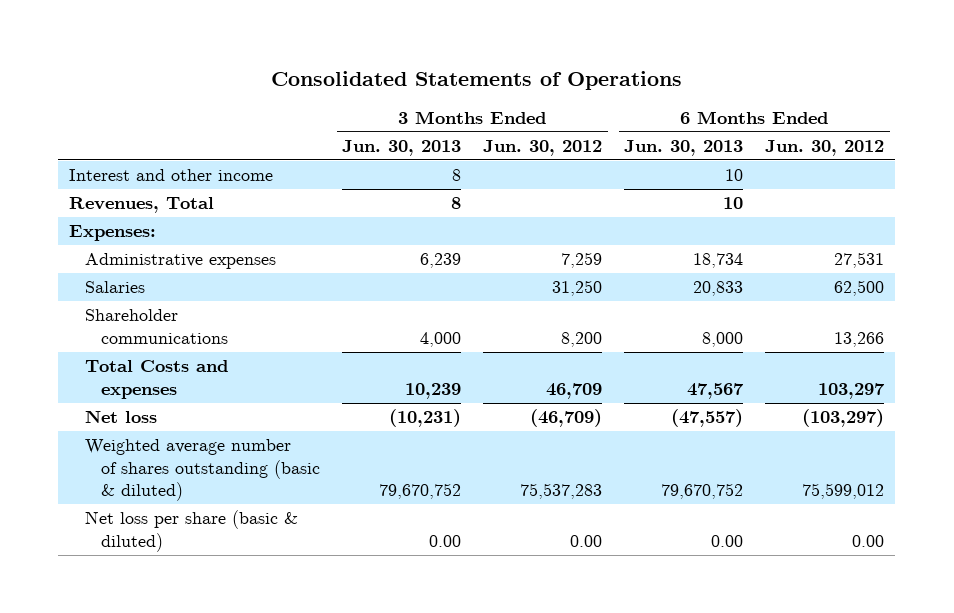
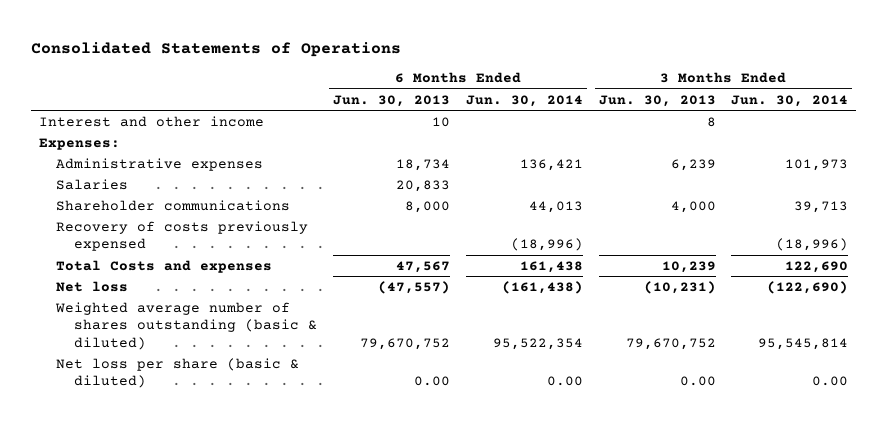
[483,139,603,156] Jun. 30, 2012 -> none
[765,139,885,156] Jun. 30, 2012 -> none
none -> [465,94,583,107] Jun. 30, 2014
none -> [731,94,849,107] Jun. 30, 2014
[69,197,215,214] Revenues, Total -> none
none -> [56,220,309,252] Recovery of costs previously expensed

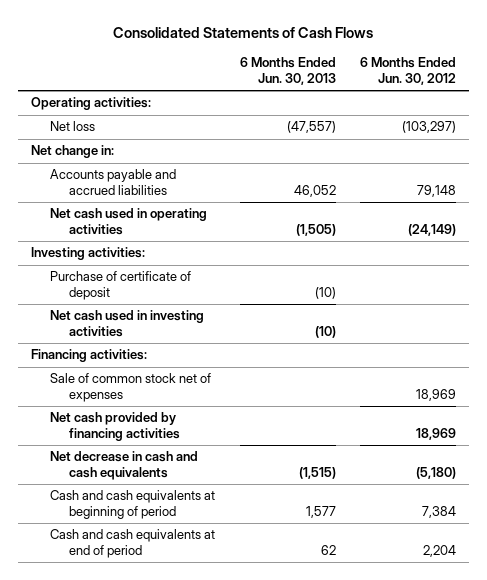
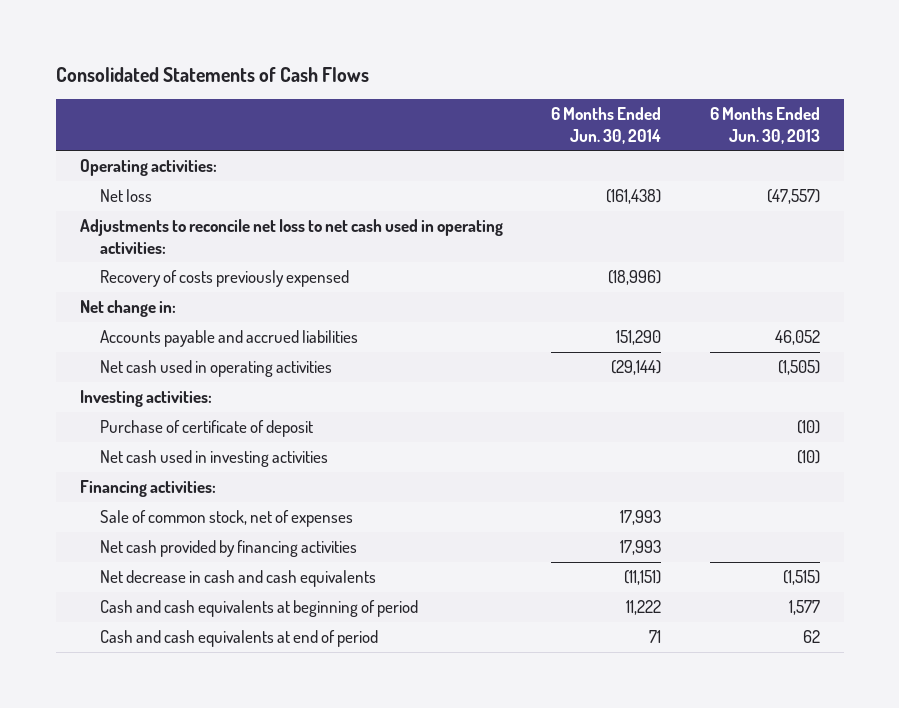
[360,57,457,86] 6 Months Ended Jun. 30, 2012 -> none
none -> [551,107,662,144] 6 Months Ended Jun. 30, 2014
none -> [79,219,503,254] Adjustments to reconcile net loss to net cash used in operating activities:
none -> [100,270,350,288] Recovery of costs previously expensed
[49,373,211,403] Sale of common stock net of expenses -> [100,510,354,528] Sale of common stock, net of expenses

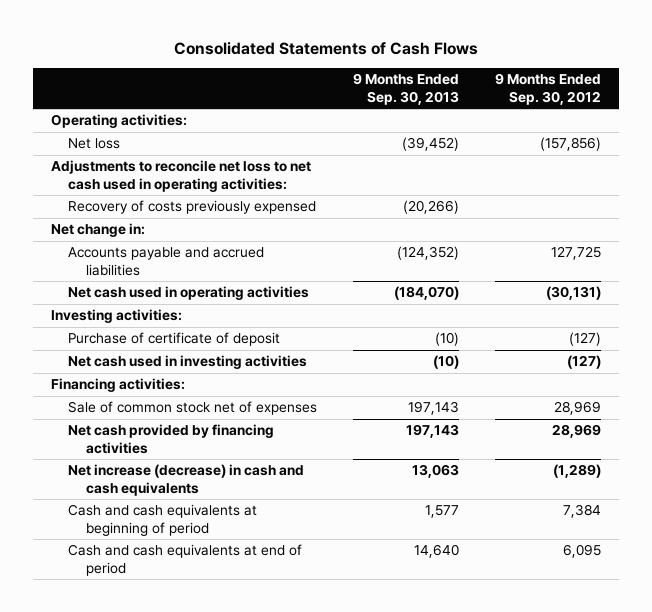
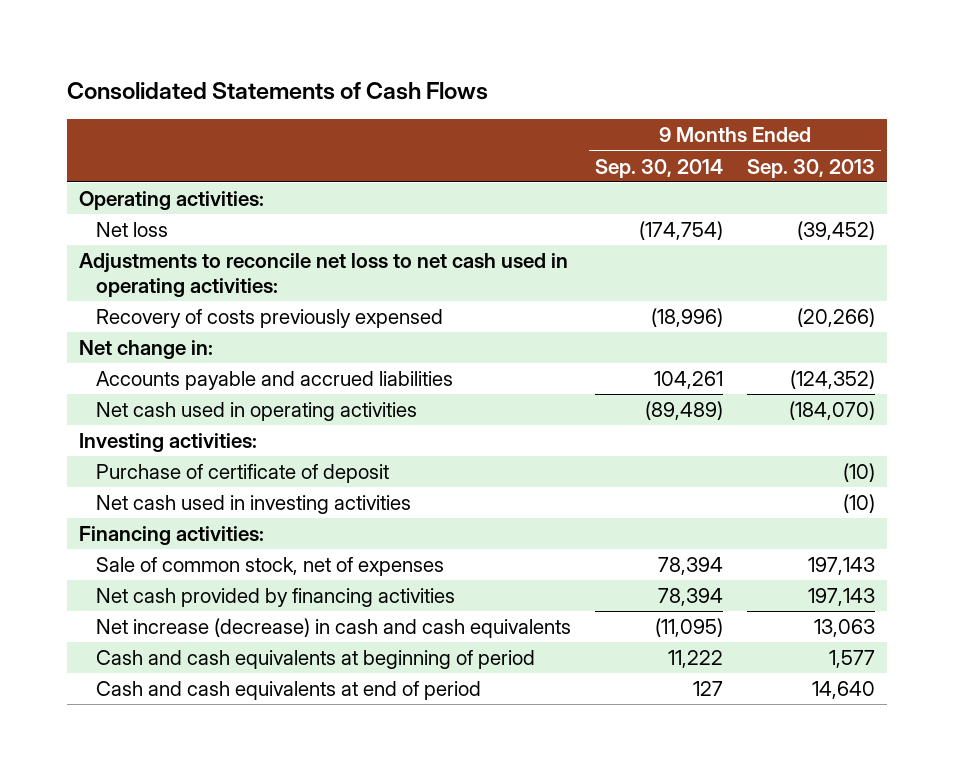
[495,73,602,105] 9 Months Ended Sep. 30, 2012 -> none
none -> [594,158,723,178] Sep. 30, 2014
[68,401,318,416] Sale of common stock net of expenses -> [95,557,444,577] Sale of common stock, net of expenses

